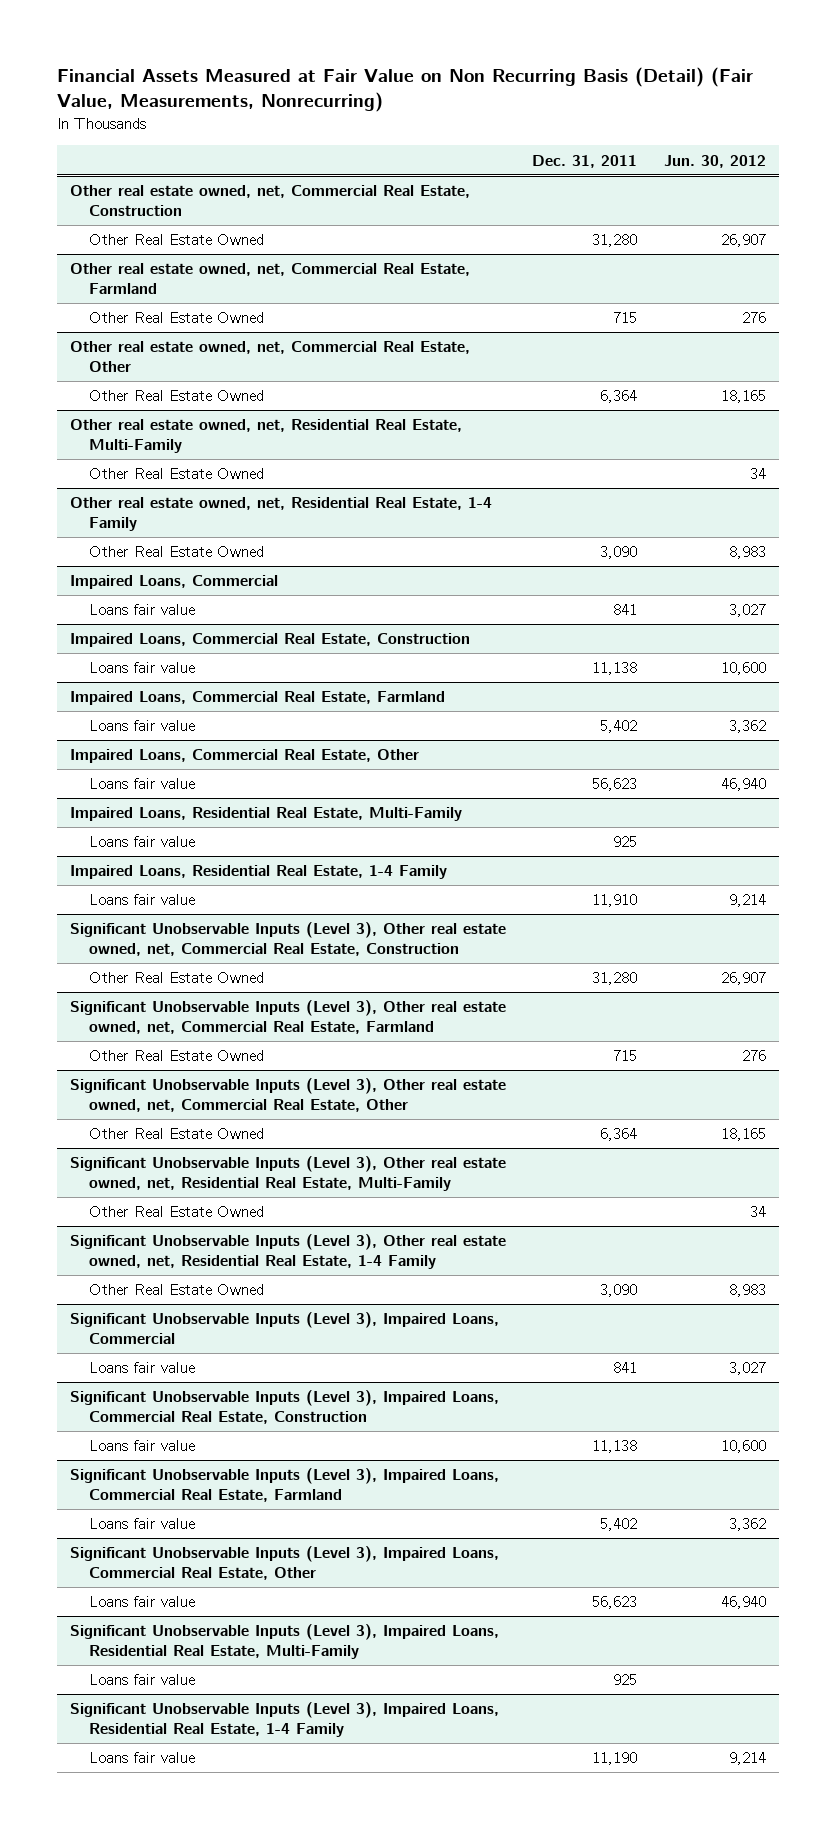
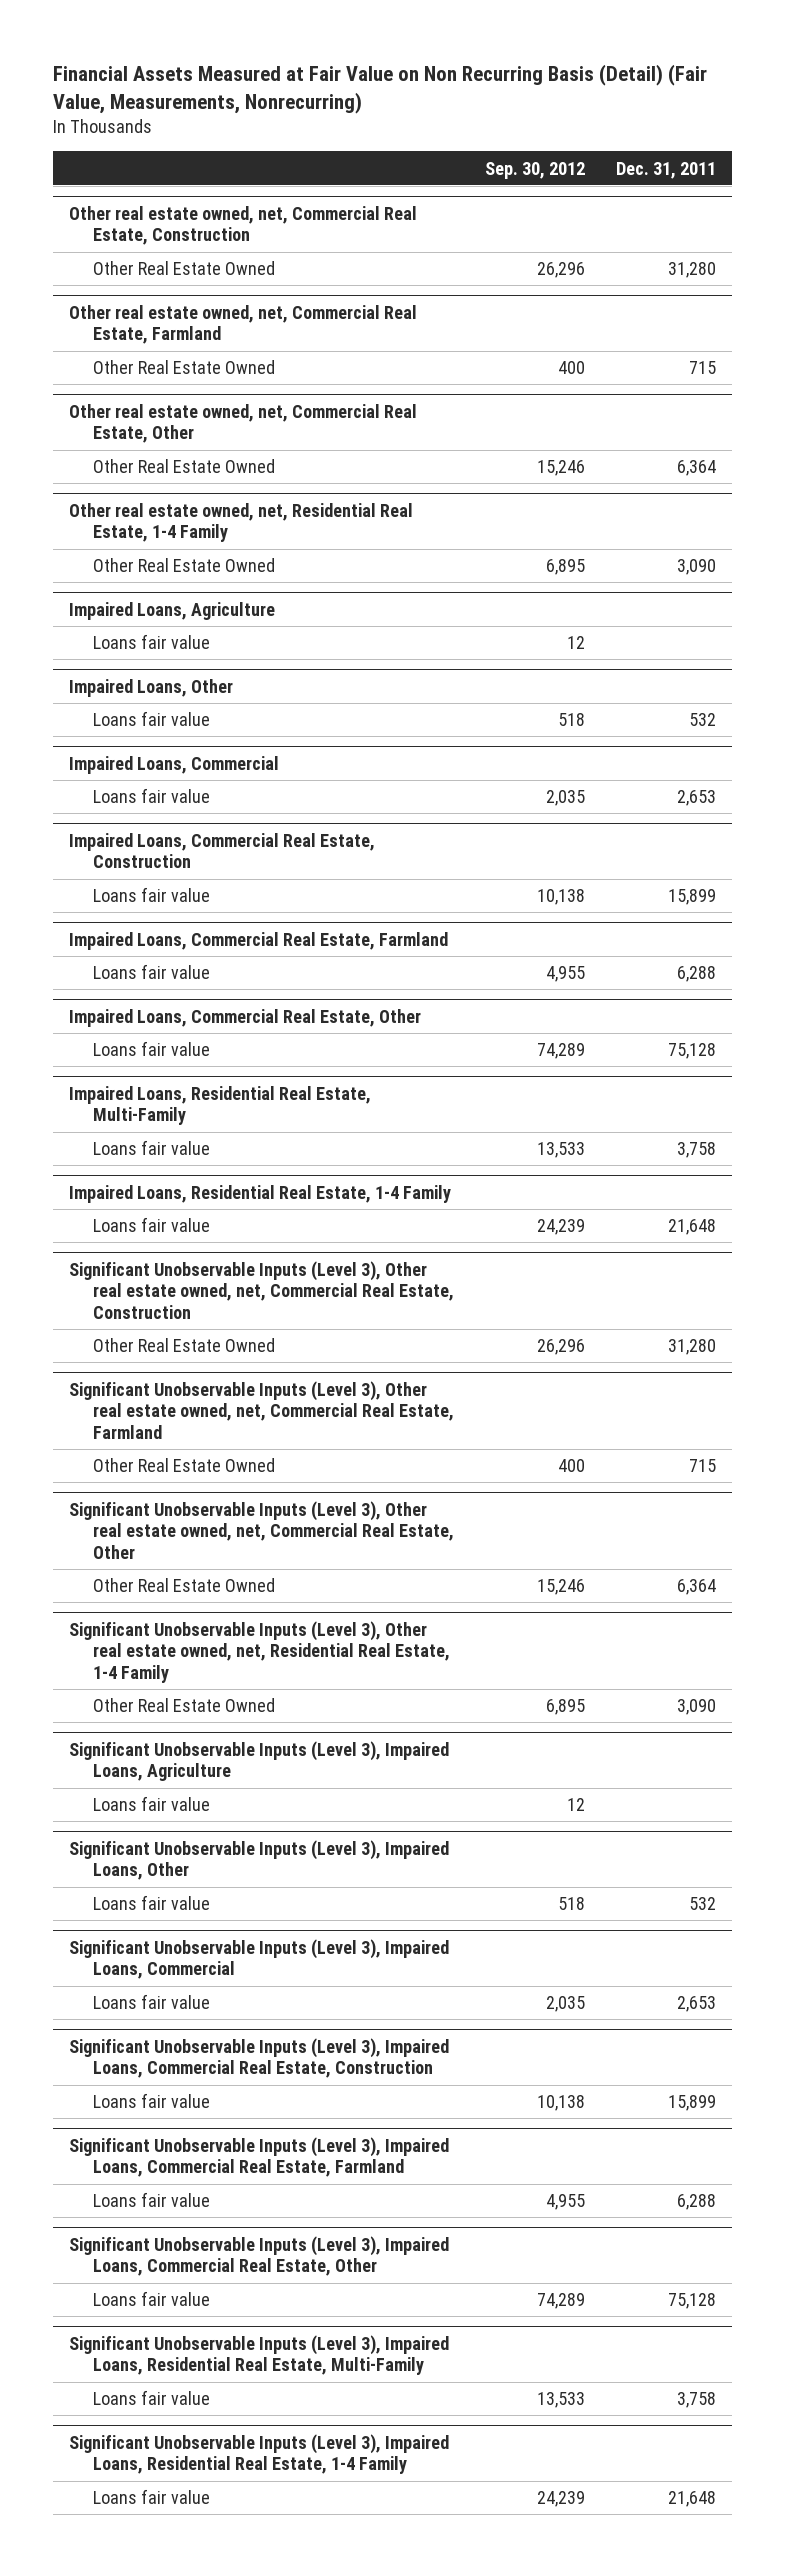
[664,154,767,168] Jun. 30, 2012 -> none
none -> [485,161,586,179] Sep. 30, 2012
[69,419,462,453] Other real estate owned, net, Residential Real Estate, Multi-Family -> none
[88,468,264,480] Other Real Estate Owned -> none
none -> [68,601,275,620] Impaired Loans, Agriculture
none -> [93,634,211,650] Loans fair value
none -> [68,678,233,697] Impaired Loans, Other
none -> [93,711,211,727] Loans fair value
[613,604,638,616] 841 -> [677,790,717,807] 2,653
[592,662,638,676] 11,138 -> [668,889,717,906] 15,899
[600,720,638,734] 5,402 -> [677,966,717,983] 6,288
[592,778,638,792] 56,623 -> [668,1043,717,1060] 75,128
[613,836,638,848] 925 -> [677,1142,717,1159] 3,758
[592,894,638,908] 11,910 -> [668,1219,717,1236] 21,648
[69,1156,506,1191] Significant Unobservable Inputs (Level 3), Other real estate owned, net, Residential Real Estate, Multi-Family -> none
[88,1206,264,1218] Other Real Estate Owned -> none
none -> [68,1740,449,1782] Significant Unobservable Inputs (Level 3), Impaired Loans, Agriculture
none -> [93,1796,211,1812] Loans fair value
none -> [68,1839,449,1881] Significant Unobservable Inputs (Level 3), Impaired Loans, Other
none -> [93,1895,211,1911] Loans fair value
[613,1362,638,1374] 841 -> [677,1996,717,2013] 2,653
[592,1440,638,1454] 11,138 -> [668,2095,717,2112] 15,899
[600,1518,638,1532] 5,402 -> [677,2194,717,2211] 6,288
[592,1596,638,1610] 56,623 -> [668,2293,717,2310] 75,128
[613,1674,638,1686] 925 -> [677,2392,717,2409] 3,758
[592,1752,638,1766] 11,190 -> [668,2491,717,2508] 21,648

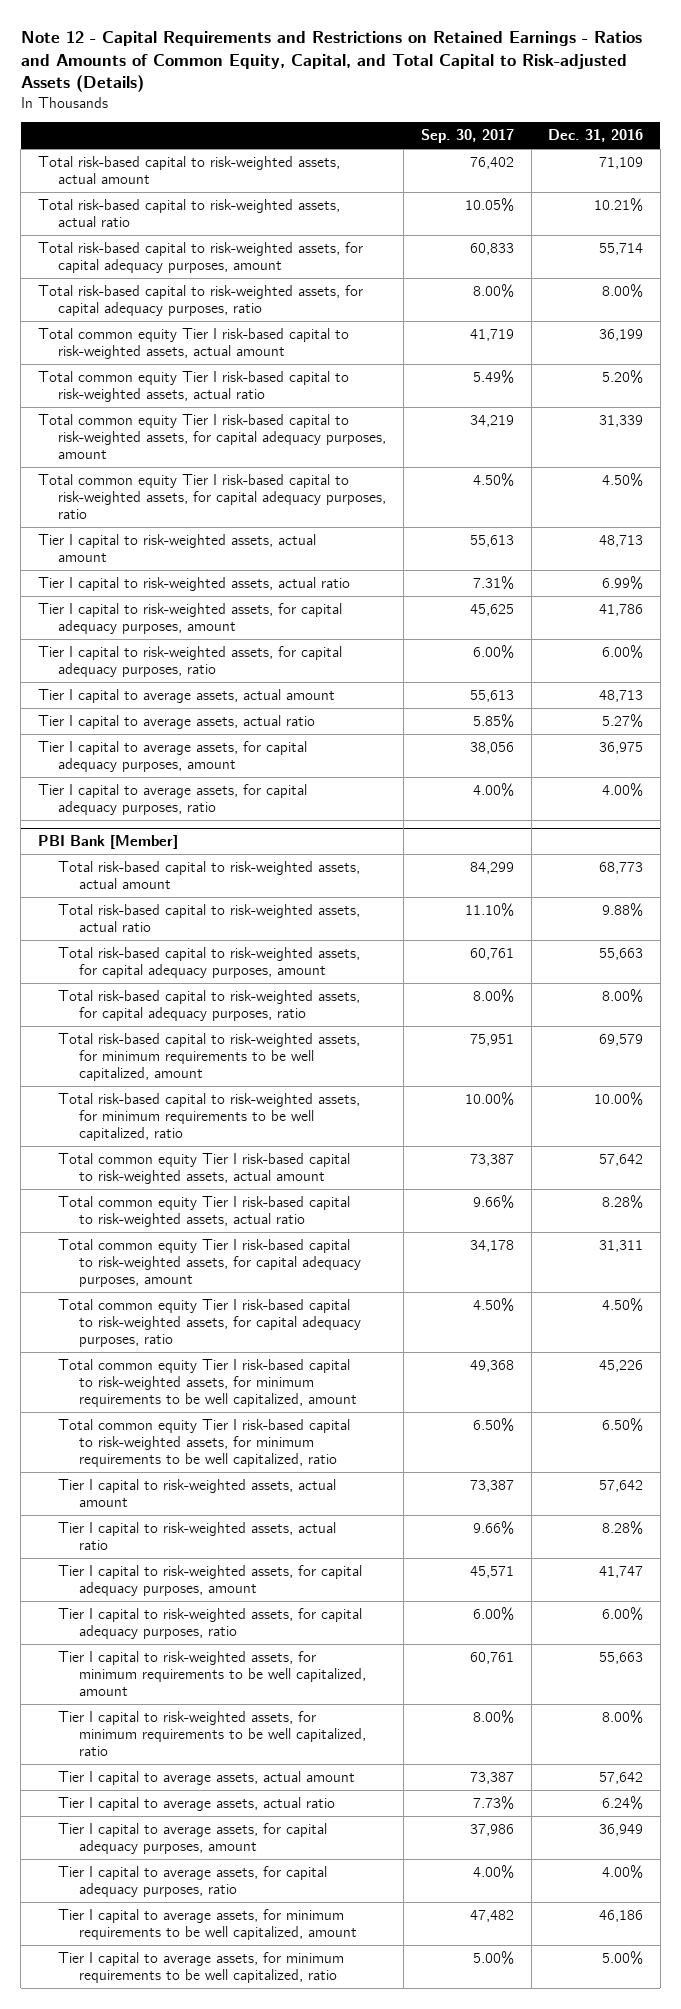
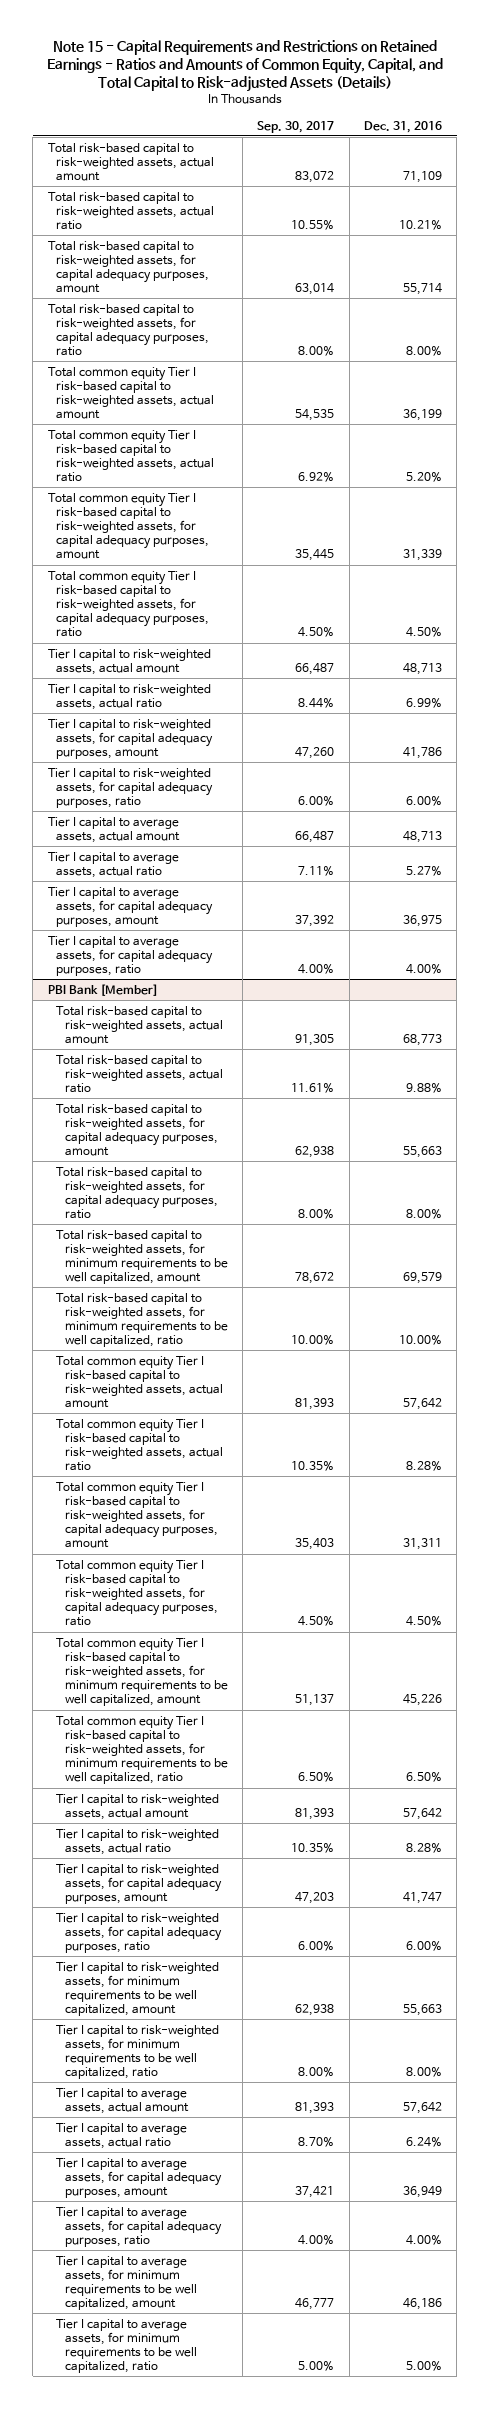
[20,31,642,93] Note 12 - Capital Requirements and Restrictions on Retained Earnings - Ratios and Amounts of Common Equity, Capital, and Total Capital to Risk-adjusted Assets (Details) -> [46,40,443,93] Note 15 - Capital Requirements and Restrictions on Retained Earnings - Ratios and Amounts of Common Equity, Capital, and Total Capital to Risk-adjusted Assets (Details)
[469,157,514,170] 76,402 -> [295,170,335,183] 83,072
[464,198,514,213] 10.05% -> [291,219,335,230] 10.55%
[469,243,514,256] 60,833 -> [295,283,335,296] 63,014
[469,329,514,342] 41,719 -> [295,409,335,422] 54,535
[472,370,514,385] 5.49% -> [298,472,335,483] 6.92%
[469,415,514,428] 34,219 -> [295,549,335,562] 35,445
[469,535,514,548] 55,613 -> [295,662,335,675] 66,487
[472,576,514,591] 7.31% -> [298,697,335,708] 8.44%
[469,604,514,617] 45,625 -> [295,746,335,759] 47,260
[469,690,514,703] 55,613 -> [295,830,335,843] 66,487
[472,714,514,729] 5.85% -> [298,865,335,876] 7.11%
[469,742,514,755] 38,056 -> [295,914,335,927] 37,392
[469,862,514,875] 84,299 -> [295,1033,335,1046] 91,305
[464,903,514,918] 11.10% -> [291,1082,335,1093] 11.61%
[469,948,514,961] 60,761 -> [295,1146,335,1159] 62,938
[469,1034,514,1047] 75,951 -> [295,1272,335,1285] 78,672
[469,1154,514,1167] 73,387 -> [295,1398,335,1411] 81,393
[472,1195,514,1210] 9.66% -> [291,1461,335,1472] 10.35%
[469,1240,514,1253] 34,178 -> [295,1538,335,1551] 35,403
[469,1360,514,1373] 49,368 -> [295,1694,335,1707] 51,137
[469,1480,514,1493] 73,387 -> [295,1807,335,1820] 81,393
[472,1521,514,1536] 9.66% -> [291,1842,335,1853] 10.35%
[469,1566,514,1579] 45,571 -> [295,1891,335,1904] 47,203
[469,1652,514,1665] 60,761 -> [295,2004,335,2017] 62,938
[469,1772,514,1785] 73,387 -> [295,2101,335,2114] 81,393
[472,1796,514,1811] 7.73% -> [298,2136,335,2147] 8.70%
[469,1824,514,1837] 37,986 -> [295,2185,335,2198] 37,421
[469,1910,514,1923] 47,482 -> [295,2298,335,2311] 46,777

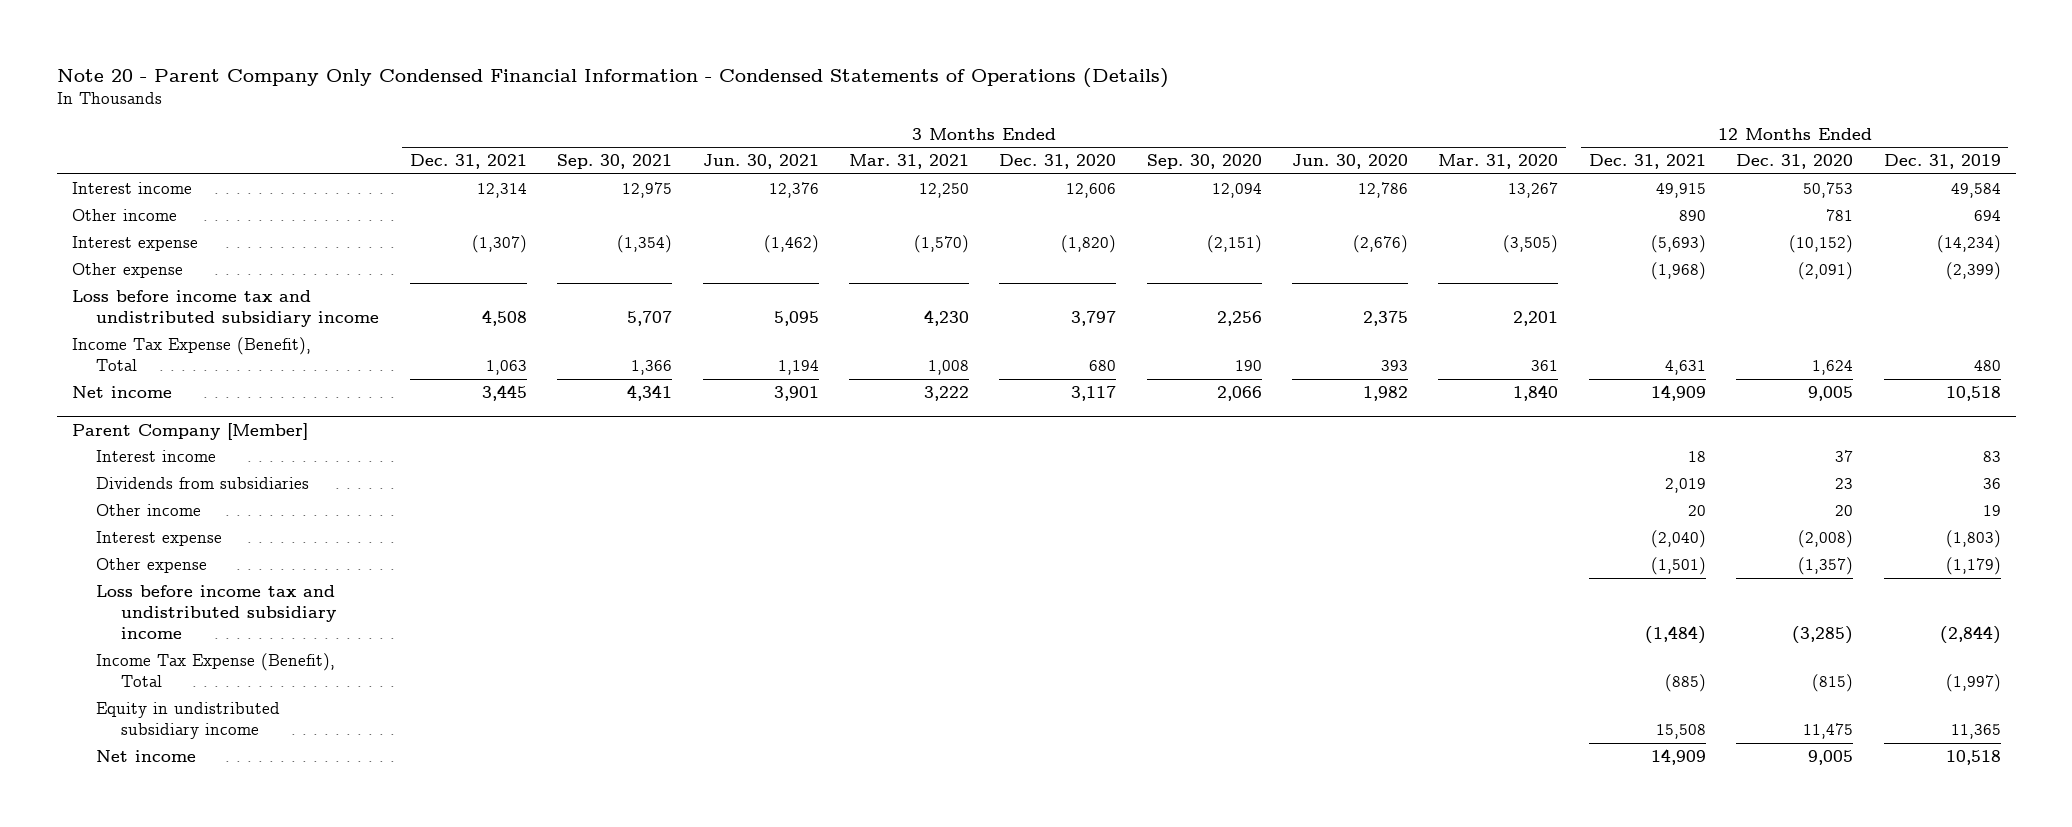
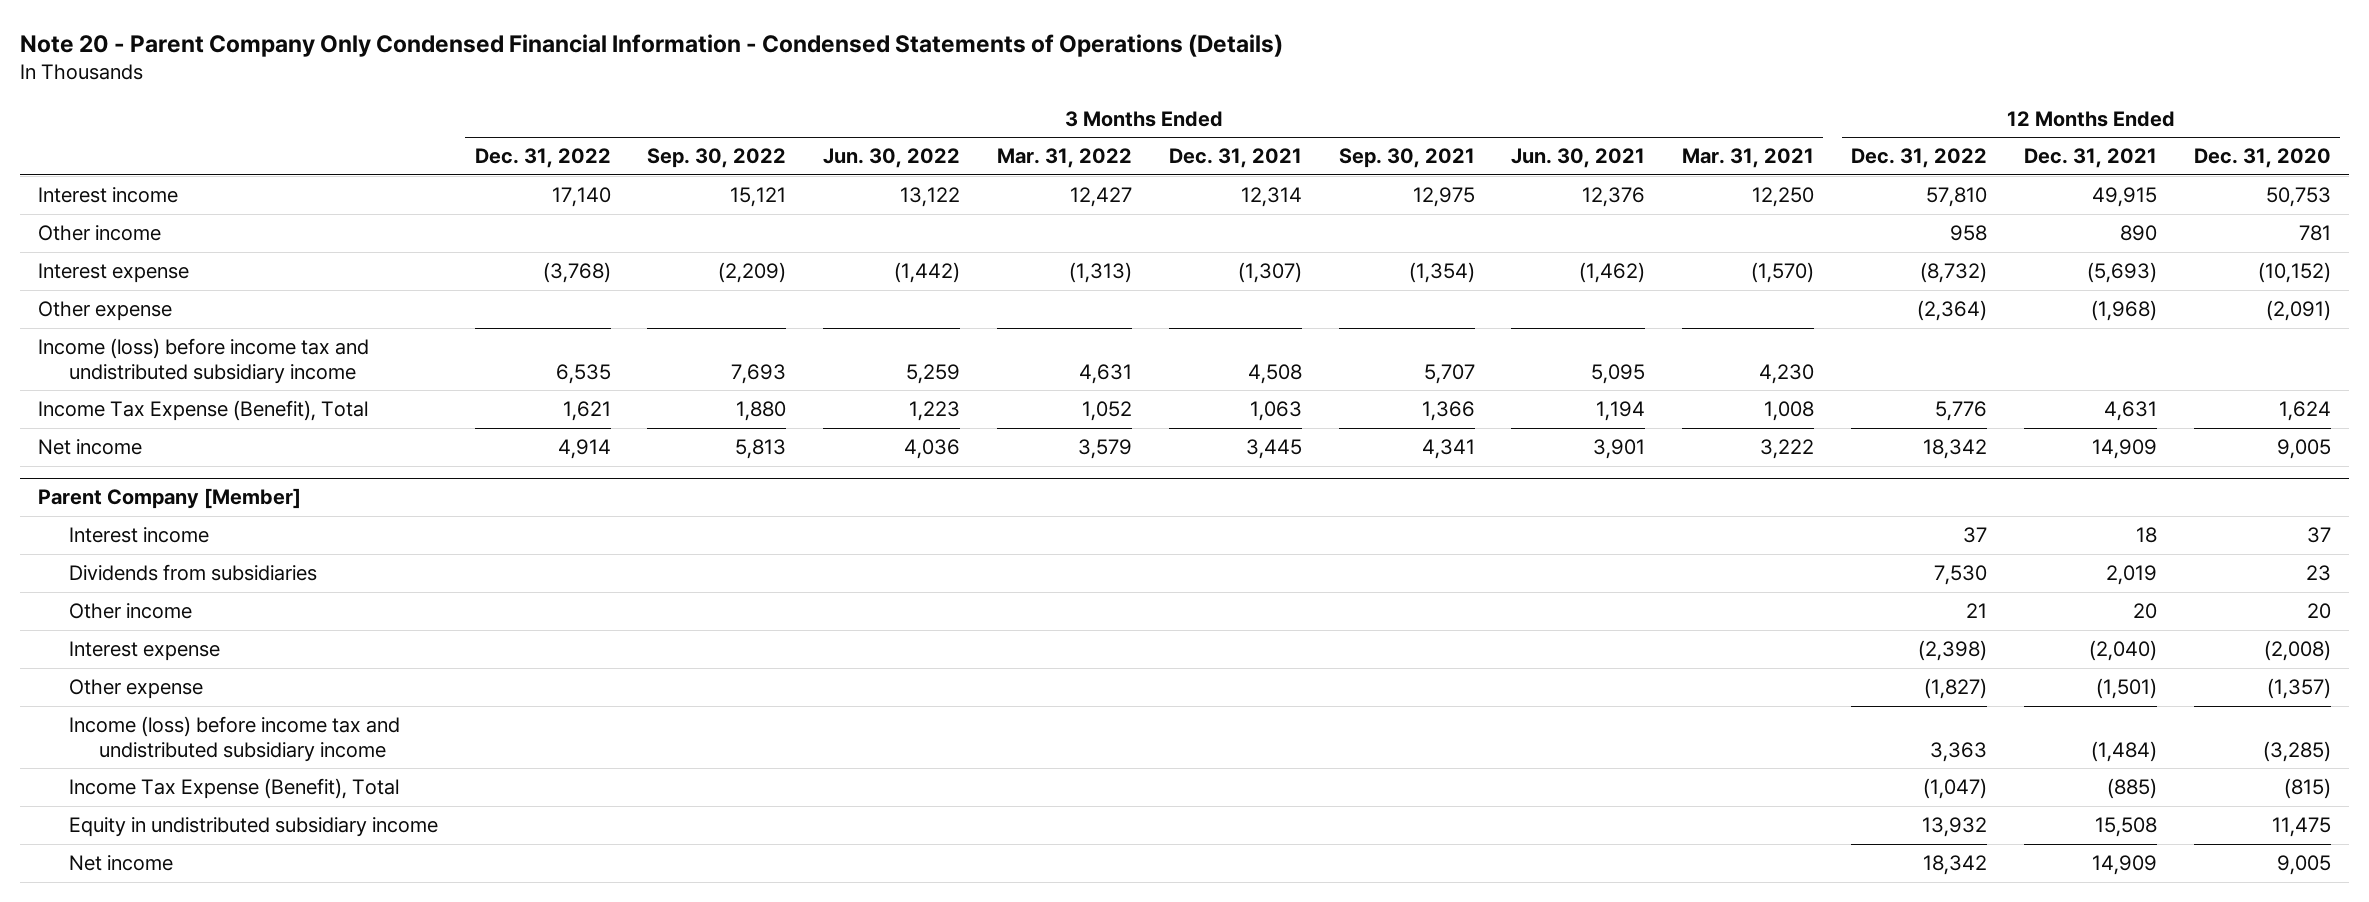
[999,154,1117,170] Dec. 31, 2020 -> none
[1146,154,1262,170] Sep. 30, 2020 -> none
[1292,154,1409,170] Jun. 30, 2020 -> none
[1438,154,1559,170] Mar. 31, 2020 -> none
[1883,154,2001,170] Dec. 31, 2019 -> none
none -> [474,148,611,169] Dec. 31, 2022
none -> [647,148,787,169] Sep. 30, 2022
none -> [823,148,961,169] Jun. 30, 2022
none -> [997,148,1133,169] Mar. 31, 2022
none -> [1851,148,1988,169] Dec. 31, 2022
[71,289,380,328] Loss before income tax and undistributed subsidiary income -> [38,338,370,384] Income (loss) before income tax and undistributed subsidiary income
[96,584,336,640] Loss before income tax and undistributed subsidiary income -> [68,716,400,762] Income (loss) before income tax and undistributed subsidiary income

